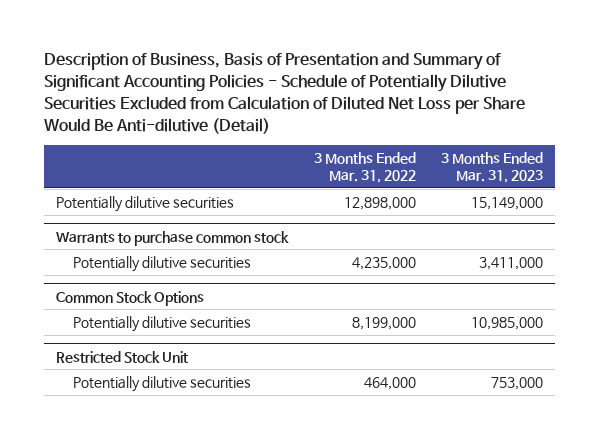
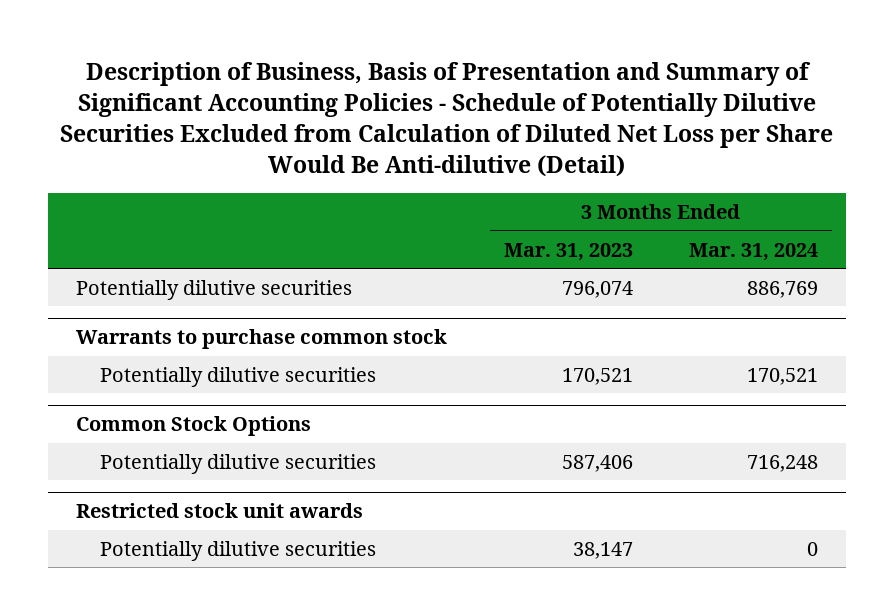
[313,151,416,183] 3 Months Ended Mar. 31, 2022 -> none
none -> [688,242,818,261] Mar. 31, 2024
[470,196,543,210] 15,149,000 -> [561,280,633,298] 796,074
[478,256,543,270] 3,411,000 -> [561,367,633,385] 170,521
[470,316,543,330] 10,985,000 -> [561,454,633,472] 587,406
[56,350,189,363] Restricted Stock Unit -> [76,503,364,519] Restricted stock unit awards
[490,376,543,390] 753,000 -> [572,541,633,559] 38,147

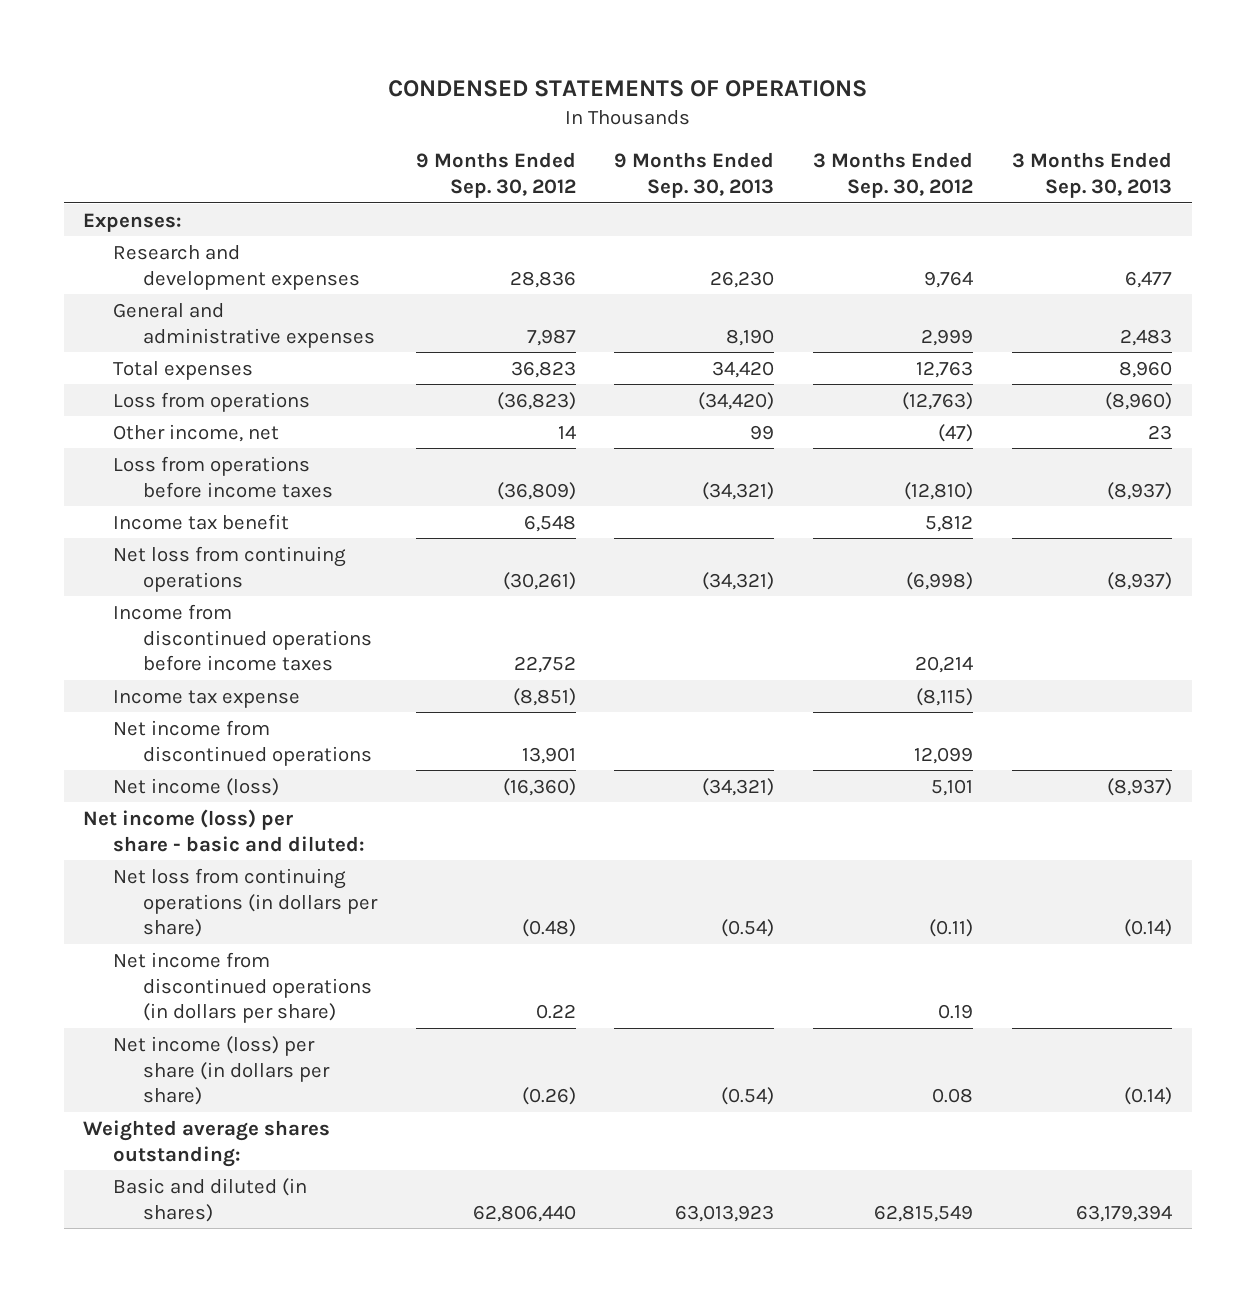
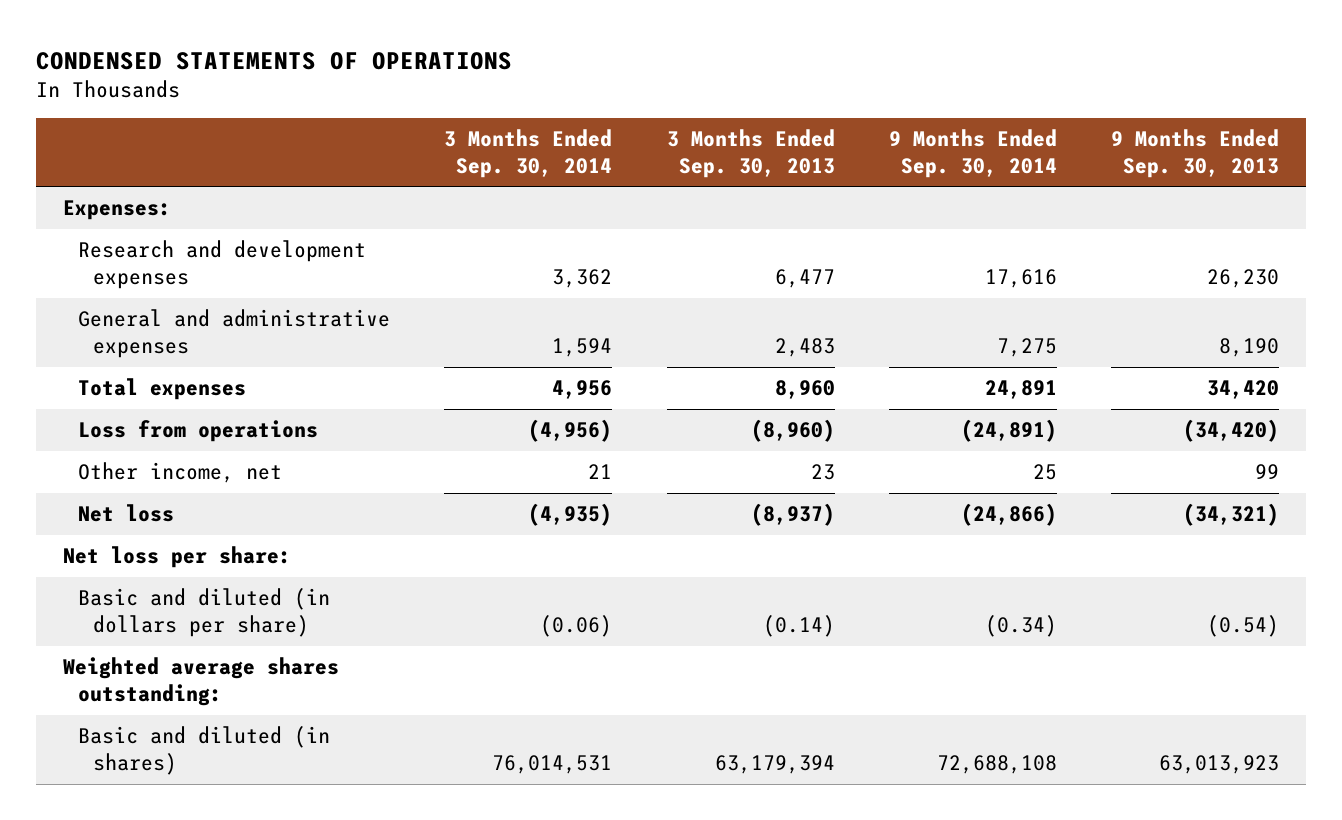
[415,152,576,199] 9 Months Ended Sep. 30, 2012 -> none
[813,152,974,199] 3 Months Ended Sep. 30, 2012 -> none
none -> [444,128,613,178] 3 Months Ended Sep. 30, 2014
none -> [888,128,1057,178] 9 Months Ended Sep. 30, 2014
[113,455,333,498] Loss from operations before income taxes -> none
[113,513,290,530] Income tax benefit -> none
[113,545,347,592] Net loss from continuing operations -> none
[113,603,372,672] Income from discontinued operations before income taxes -> none
[113,689,301,708] Income tax expense -> none
[113,719,372,766] Net income from discontinued operations -> none
[113,867,378,938] Net loss from continuing operations (in dollars per share) -> none
[113,951,372,1024] Net income from discontinued operations (in dollars per share) -> none
[113,777,280,796] Net income (loss) -> [78,504,175,523] Net loss
[83,808,366,852] Net income (loss) per share - basic and diluted: -> [63,546,292,569] Net loss per share:
[113,1035,330,1106] Net income (loss) per share (in dollars per share) -> [78,588,331,638] Basic and diluted (in dollars per share)

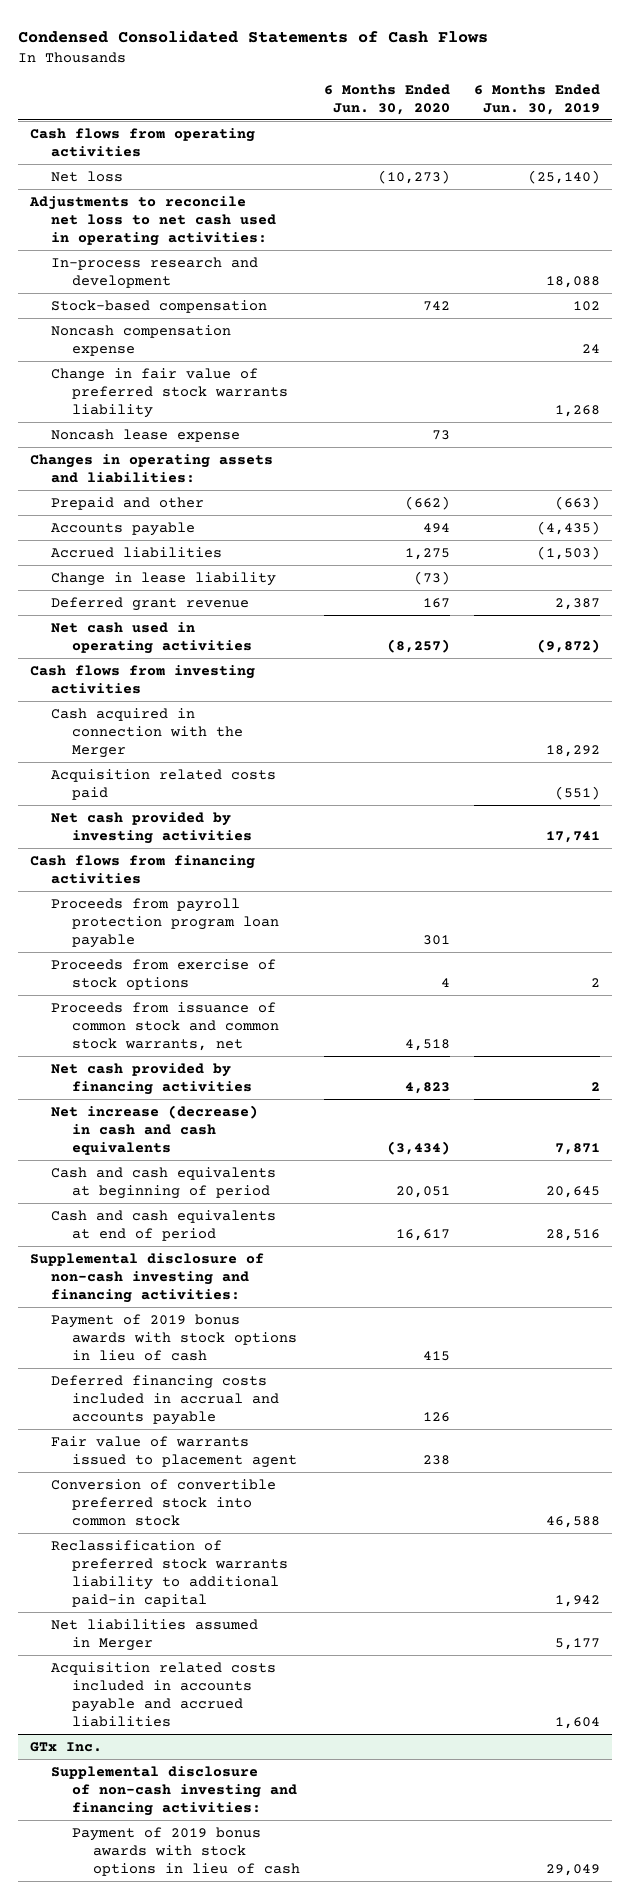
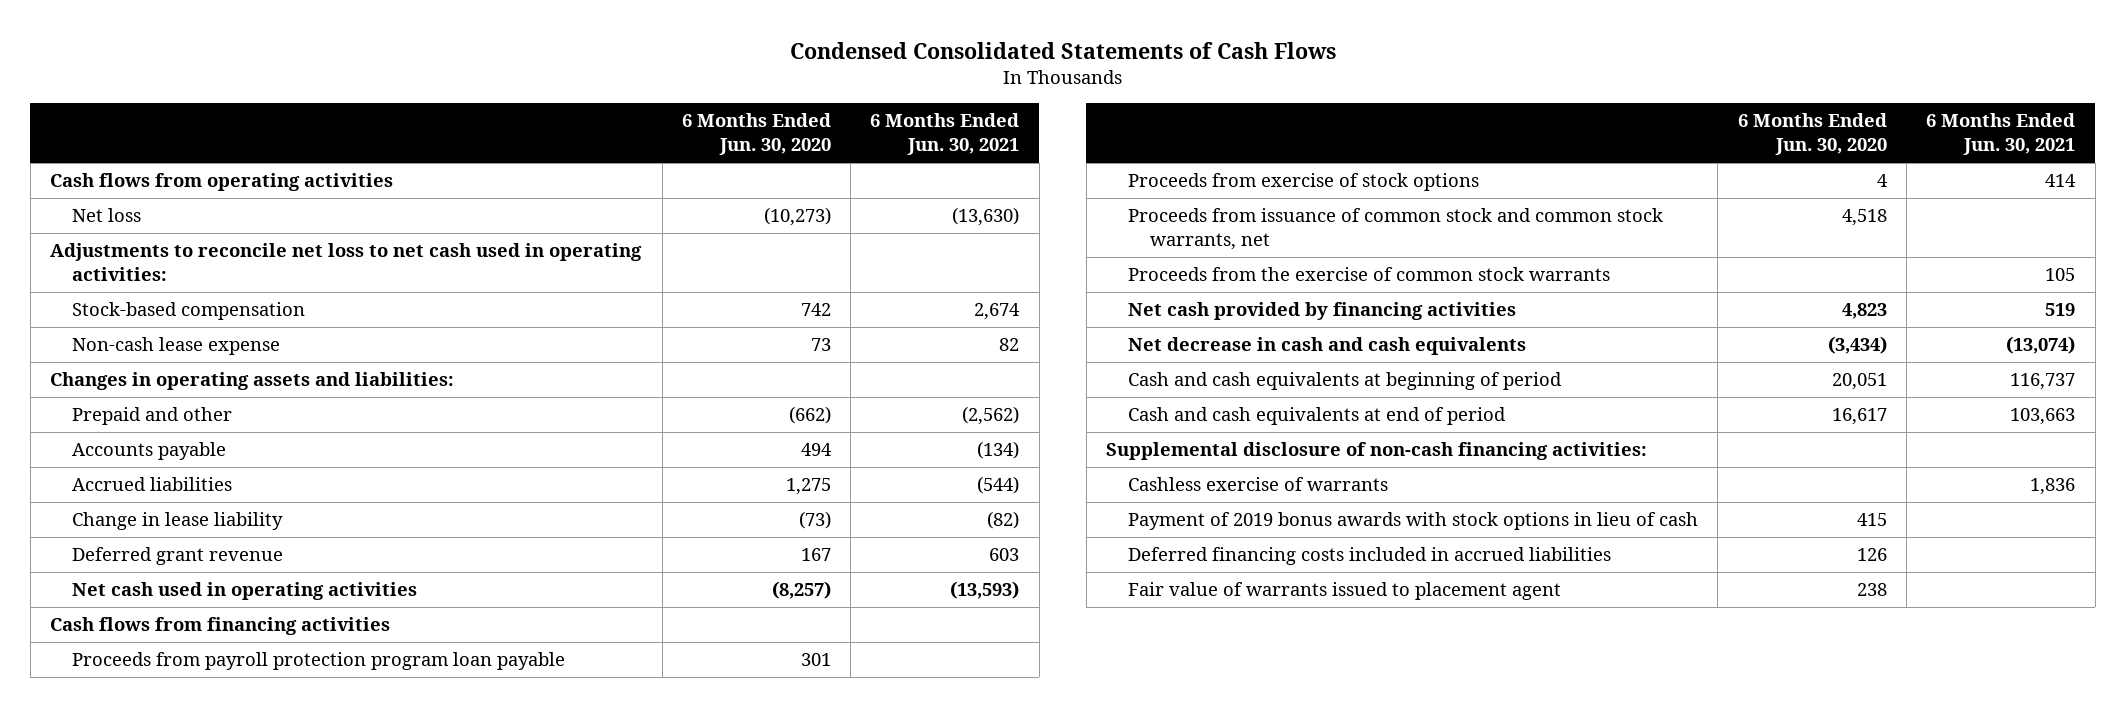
[473,83,600,115] 6 Months Ended Jun. 30, 2019 -> none
none -> [870,113,1020,156] 6 Months Ended Jun. 30, 2021
[51,256,259,288] In-process research and development -> none
[51,324,232,356] Noncash compensation expense -> none
[51,367,289,418] Change in fair value of preferred stock warrants liability -> none
[51,428,241,442] Noncash lease expense -> [72,337,281,356] Non-cash lease expense
[30,664,256,694] Cash flows from investing activities -> none
[51,707,244,758] Cash acquired in connection with the Merger -> none
[51,768,277,800] Acquisition related costs paid -> none
[51,811,253,844] Net cash provided by investing activities -> none
none -> [1128,267,1611,282] Proceeds from the exercise of common stock warrants
[51,1104,259,1155] Net increase (decrease) in cash and cash equivalents -> [1128,337,1527,356] Net decrease in cash and cash equivalents
[30,1252,265,1303] Supplemental disclosure of non-cash investing and financing activities: -> [1105,442,1647,461] Supplemental disclosure of non-cash financing activities:
none -> [1128,477,1389,492] Cashless exercise of warrants
[51,1374,280,1425] Deferred financing costs included in accrual and accounts payable -> [1128,547,1612,566] Deferred financing costs included in accrued liabilities
[51,1478,277,1526] Conversion of convertible preferred stock into common stock -> none
[51,1539,289,1607] Reclassification of preferred stock warrants liability to additional paid-in capital -> none
[51,1618,259,1651] Net liabilities assumed in Merger -> none
[51,1661,277,1727] Acquisition related costs included in accounts payable and accrued liabilities -> none
[30,1741,103,1752] GTx Inc. -> none
[51,1765,298,1816] Supplemental disclosure of non-cash investing and financing activities: -> none
[72,1826,301,1876] Payment of 2019 bonus awards with stock options in lieu of cash -> none

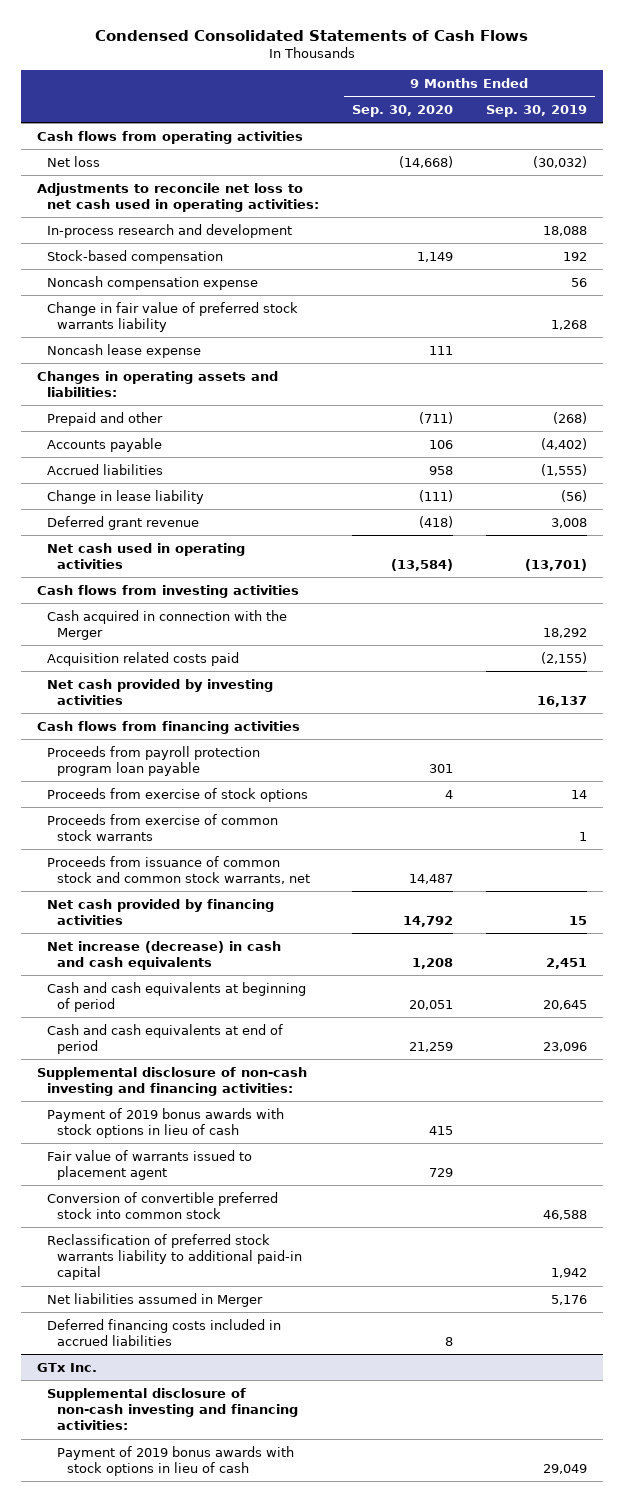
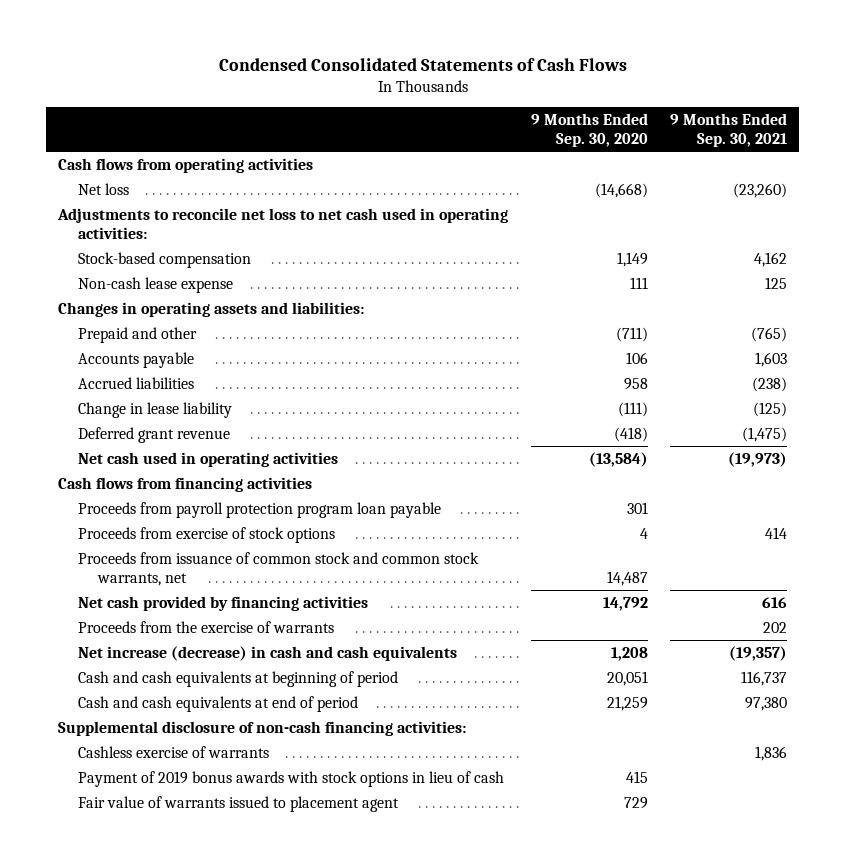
[485,105,587,118] Sep. 30, 2019 -> none
none -> [670,112,788,148] 9 Months Ended Sep. 30, 2021
[47,223,293,238] In-process research and development -> none
[47,275,259,290] Noncash compensation expense -> none
[47,301,299,333] Change in fair value of preferred stock warrants liability -> none
[47,343,202,358] Noncash lease expense -> [77,276,233,293] Non-cash lease expense
[37,584,300,598] Cash flows from investing activities -> none
[47,609,288,641] Cash acquired in connection with the Merger -> none
[47,651,240,666] Acquisition related costs paid -> none
[47,678,274,706] Net cash provided by investing activities -> none
[47,813,279,842] Proceeds from exercise of common stock warrants -> none
none -> [77,620,334,633] Proceeds from the exercise of warrants
[37,1066,308,1097] Supplemental disclosure of non-cash investing and financing activities: -> [57,720,466,736] Supplemental disclosure of non-cash financing activities:
none -> [77,745,269,758] Cashless exercise of warrants
[47,1191,279,1220] Conversion of convertible preferred stock into common stock -> none
[47,1233,302,1281] Reclassification of preferred stock warrants liability to additional paid-in capital -> none
[47,1292,264,1307] Net liabilities assumed in Merger -> none
[47,1318,282,1347] Deferred financing costs included in accrued liabilities -> none
[37,1362,98,1372] GTx Inc. -> none
[47,1387,298,1431] Supplemental disclosure of non-cash investing and financing activities: -> none
[56,1445,294,1477] Payment of 2019 bonus awards with stock options in lieu of cash -> none

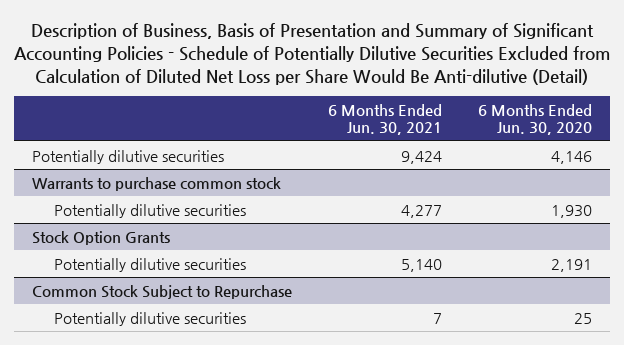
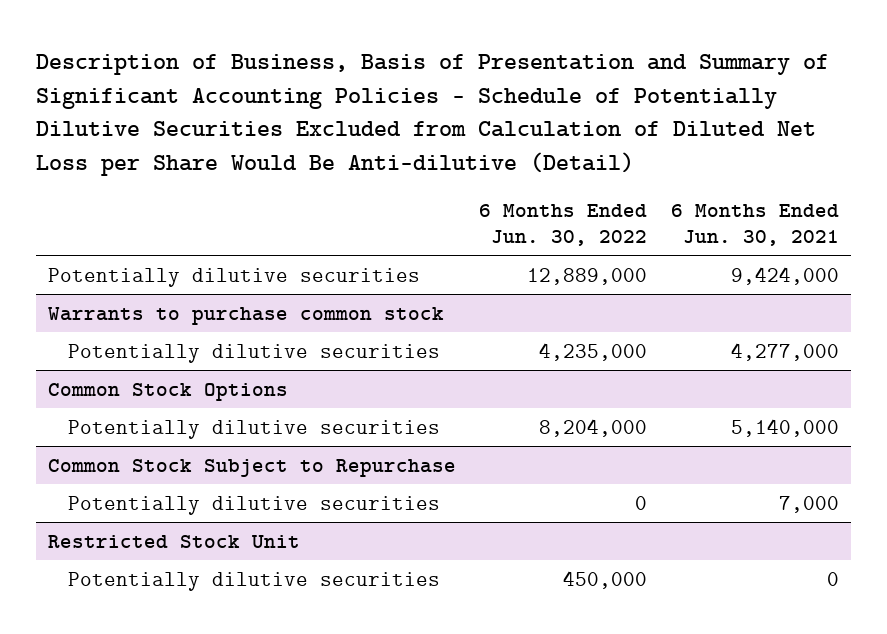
[477,103,592,136] 6 Months Ended Jun. 30, 2020 -> none
none -> [479,203,648,246] 6 Months Ended Jun. 30, 2022
[400,150,442,164] 9,424 -> [731,266,840,285] 9,424,000
[400,204,442,218] 4,277 -> [731,342,840,361] 4,277,000
[31,230,170,245] Stock Option Grants -> [47,382,288,401] Common Stock Options
[400,258,442,272] 5,140 -> [731,418,840,437] 5,140,000
[432,312,442,324] 7 -> [779,495,840,513] 7,000
none -> [47,534,300,548] Restricted Stock Unit
none -> [68,571,441,591] Potentially dilutive securities

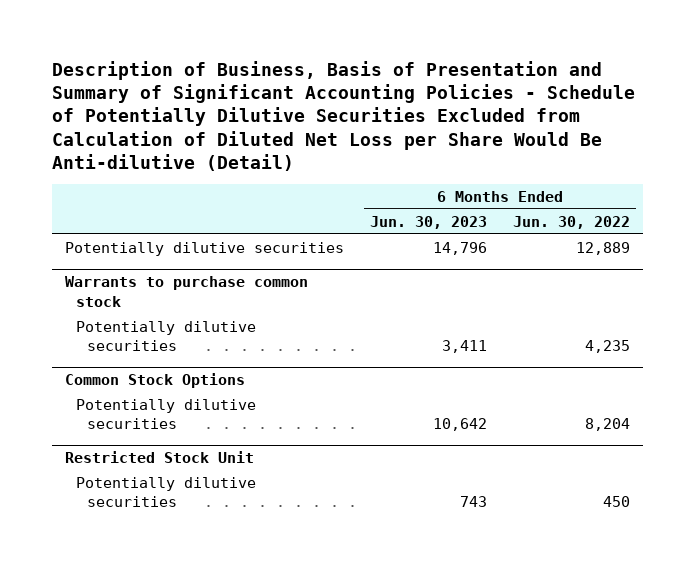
[671,203,840,246] 6 Months Ended Jun. 30, 2021 -> none
none -> [370,215,488,229] Jun. 30, 2023
[527,267,648,285] 12,889,000 -> [575,241,630,255] 12,889
[539,342,648,361] 4,235,000 -> [584,340,630,354] 4,235
[47,458,456,477] Common Stock Subject to Repurchase -> none
[68,495,441,515] Potentially dilutive securities -> none
[539,418,648,437] 8,204,000 -> [584,418,630,432] 8,204
[563,570,648,589] 450,000 -> [602,496,630,508] 450

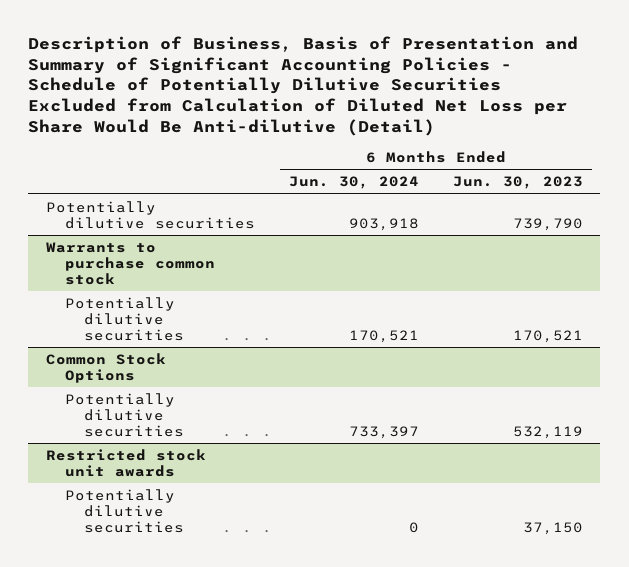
[512,215,630,229] Jun. 30, 2022 -> none
none -> [289,176,420,190] Jun. 30, 2024
[433,241,488,255] 14,796 -> [513,217,584,231] 739,790
[442,340,488,354] 3,411 -> [513,329,584,343] 170,521
[433,418,488,432] 10,642 -> [513,425,584,439] 532,119
[65,451,255,464] Restricted Stock Unit -> [45,448,206,477] Restricted stock unit awards
[460,496,488,508] 743 -> [523,521,584,535] 37,150

